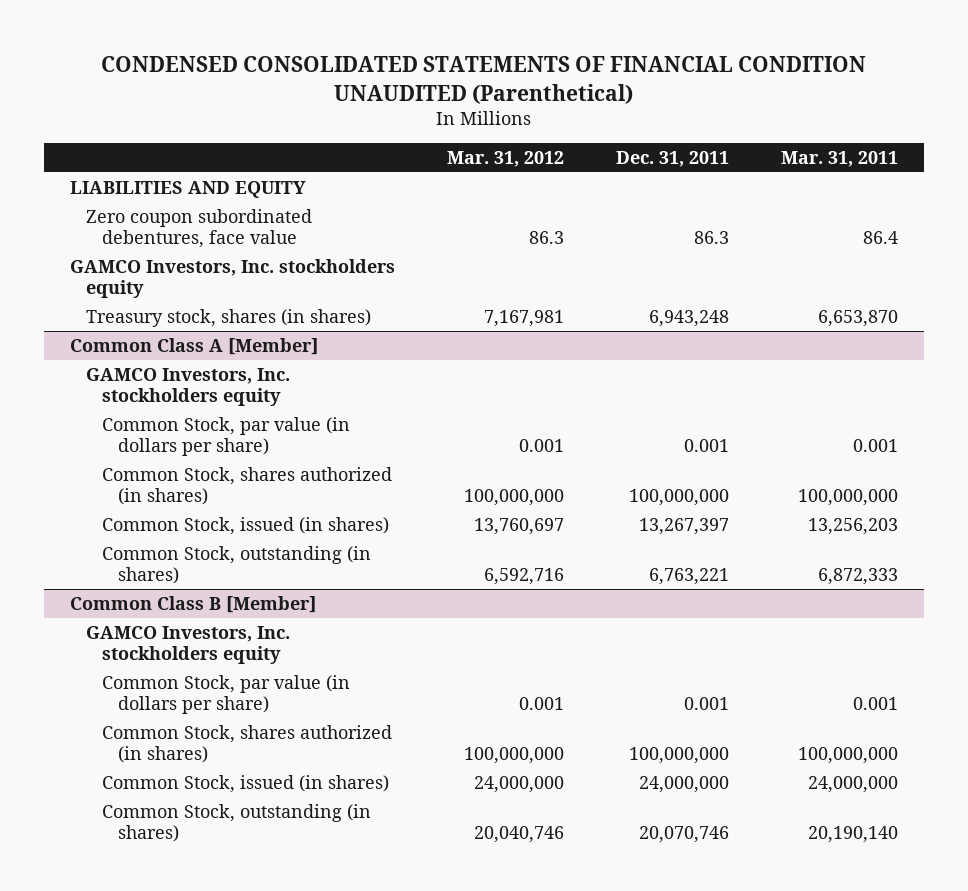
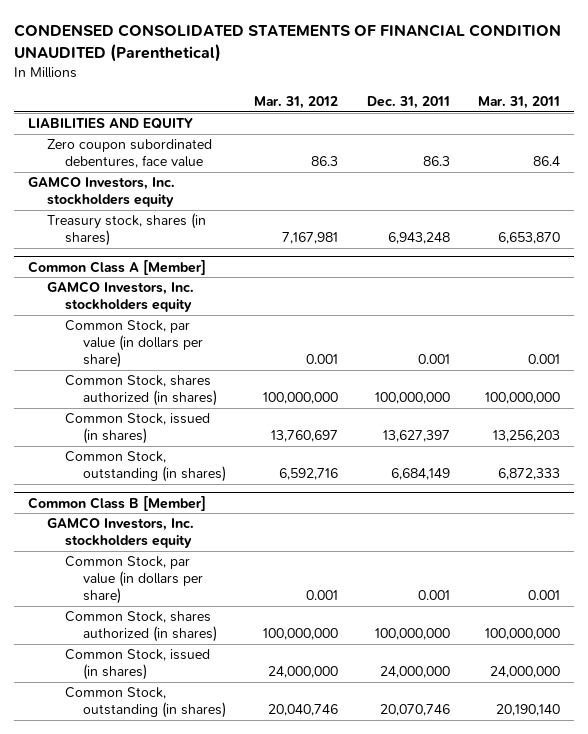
[639,517,730,535] 13,267,397 -> [382,430,450,443] 13,627,397
[649,567,730,585] 6,763,221 -> [390,468,450,481] 6,684,149

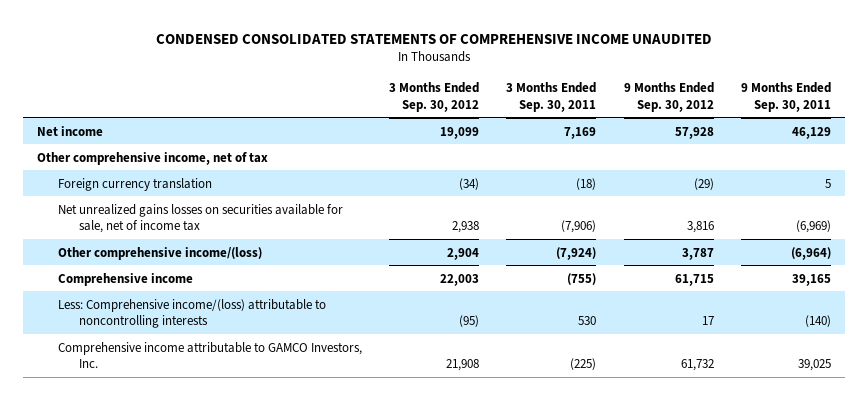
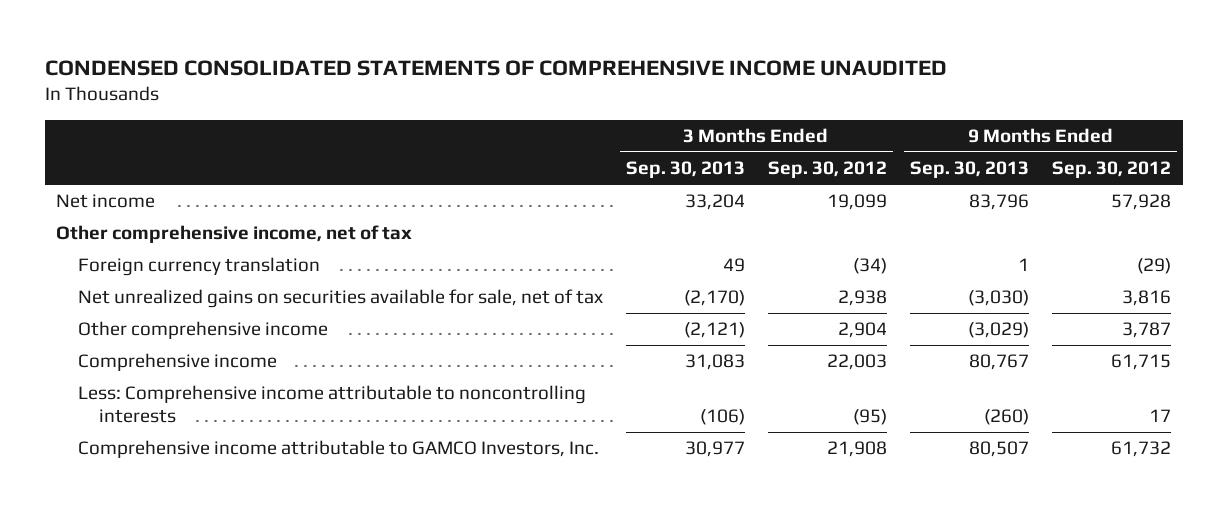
[506,81,597,112] 3 Months Ended Sep. 30, 2011 -> none
[741,81,832,112] 9 Months Ended Sep. 30, 2011 -> none
none -> [625,161,745,179] Sep. 30, 2013
none -> [910,161,1030,179] Sep. 30, 2013
[57,203,343,234] Net unrealized gains losses on securities available for sale, net of income tax -> [77,289,603,309] Net unrealized gains on securities available for sale, net of tax
[57,246,262,260] Other comprehensive income/(loss) -> [77,321,328,340] Other comprehensive income
[57,298,326,329] Less: Comprehensive income/(loss) attributable to noncontrolling interests -> [77,385,586,424] Less: Comprehensive income attributable to noncontrolling interests

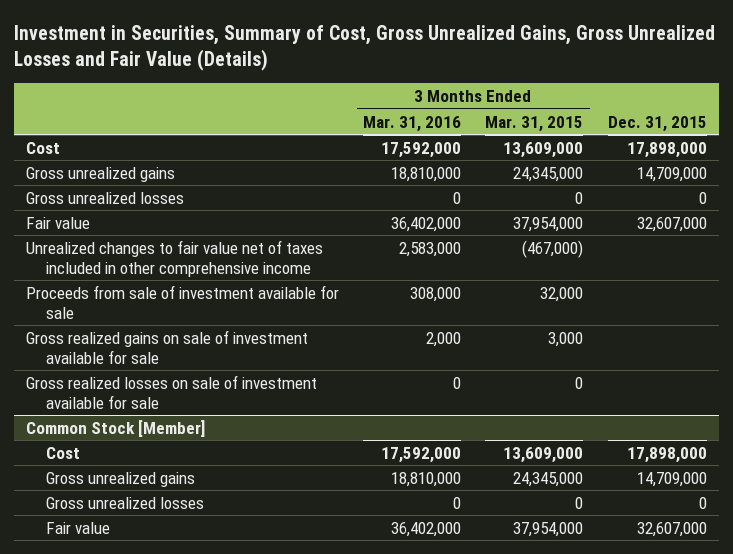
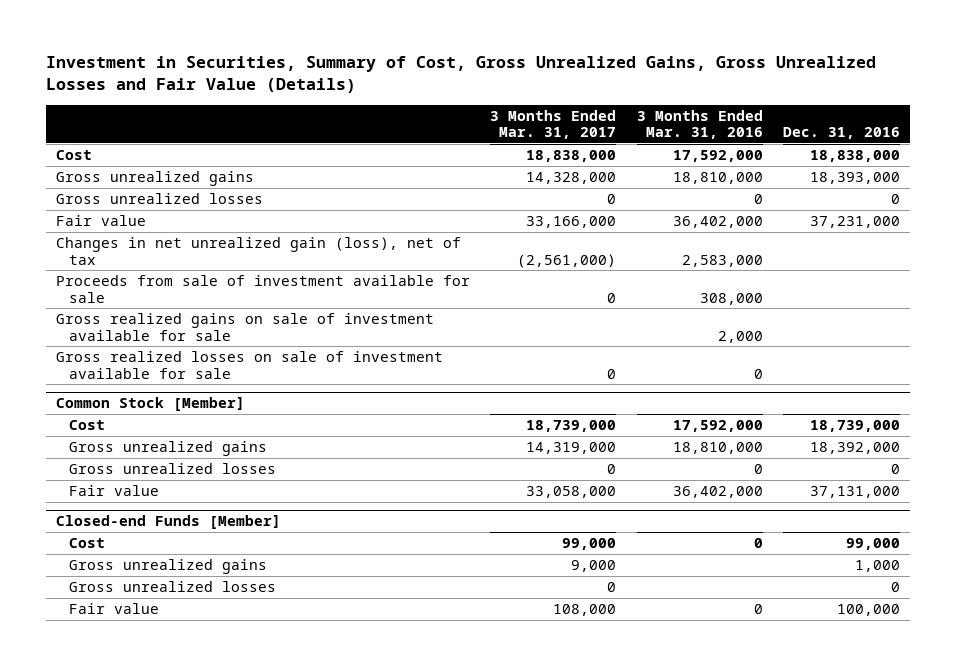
[485,115,584,132] Mar. 31, 2015 -> none
[607,115,707,132] Dec. 31, 2015 -> none
none -> [490,109,617,140] 3 Months Ended Mar. 31, 2017
none -> [783,127,901,140] Dec. 31, 2016
[25,239,323,277] Unrealized changes to fair value net of taxes included in other comprehensive income -> [56,236,462,265] Changes in net unrealized gain (loss), net of tax
none -> [56,515,282,530] Closed-end Funds [Member]
none -> [68,537,105,548] Cost
none -> [68,558,267,574] Gross unrealized gains
none -> [68,580,276,592] Gross unrealized losses
none -> [68,602,159,614] Fair value

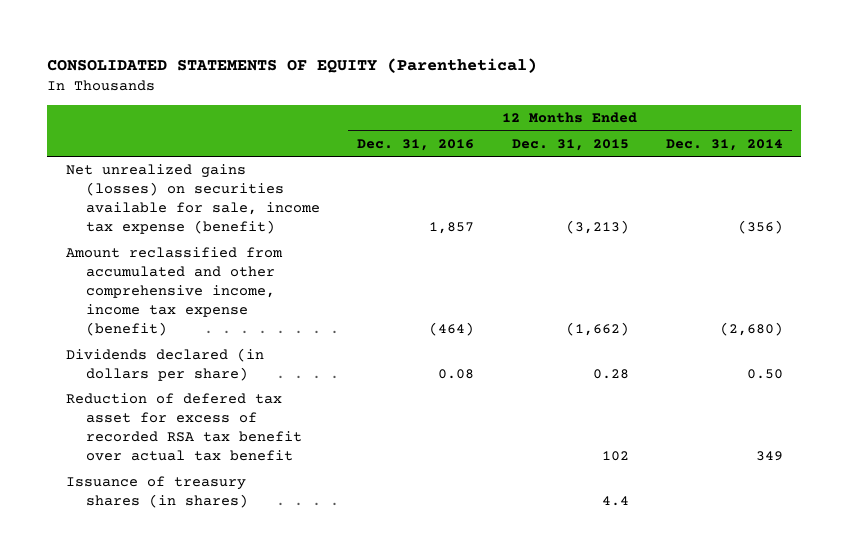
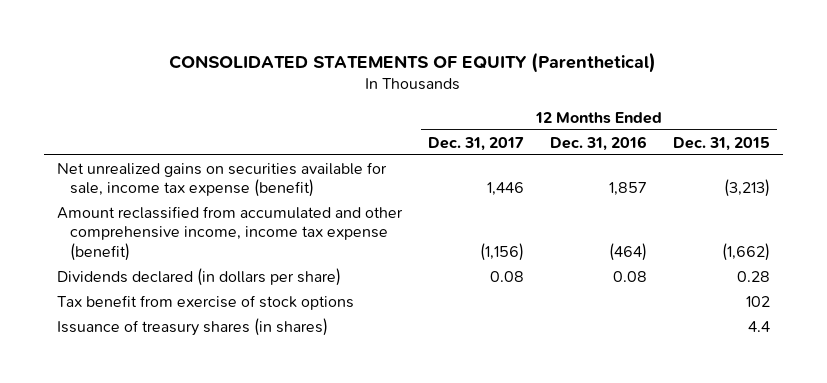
[665,138,783,151] Dec. 31, 2014 -> none
none -> [427,136,524,151] Dec. 31, 2017
[65,164,321,235] Net unrealized gains (losses) on securities available for sale, income tax expense (benefit) -> [56,161,387,198] Net unrealized gains on securities available for sale, income tax expense (benefit)
[65,393,303,462] Reduction of defered tax asset for excess of recorded RSA tax benefit over actual tax benefit -> [56,294,354,310] Tax benefit from exercise of stock options

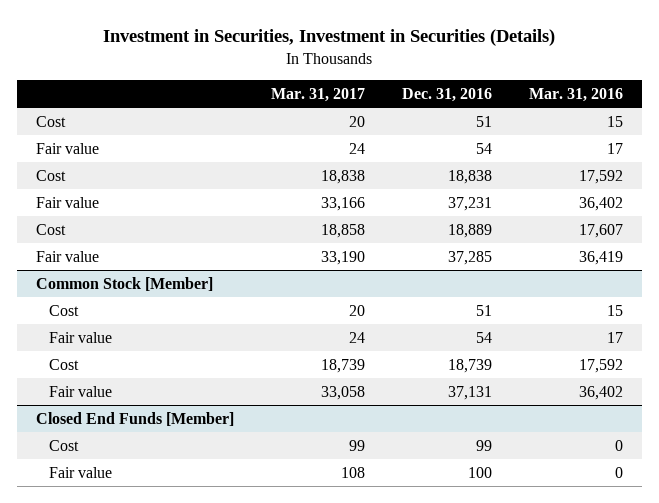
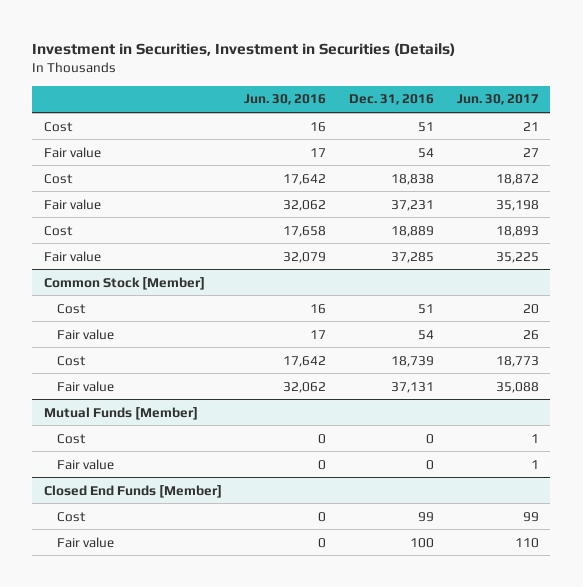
[270,87,365,102] Mar. 31, 2017 -> none
[529,87,624,102] Mar. 31, 2016 -> none
none -> [244,94,327,106] Jun. 30, 2016
none -> [456,94,539,106] Jun. 30, 2017
none -> [43,406,198,420] Mutual Funds [Member]
none -> [56,433,86,444] Cost
none -> [56,458,114,470] Fair value

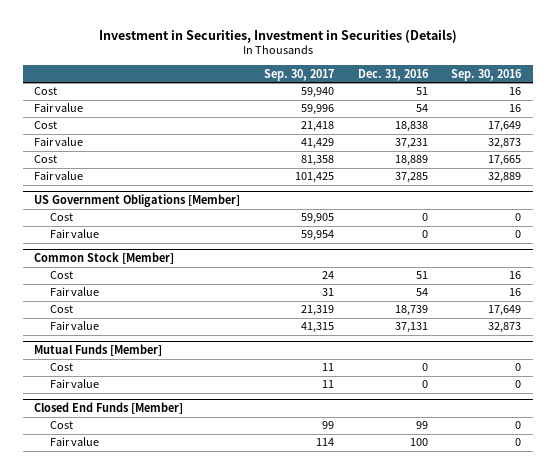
[244,94,327,106] Jun. 30, 2016 -> none
[456,94,539,106] Jun. 30, 2017 -> none
none -> [264,68,335,81] Sep. 30, 2017
none -> [451,68,523,81] Sep. 30, 2016
none -> [34,194,241,208] US Government Obligations [Member]
none -> [49,213,73,222] Cost
none -> [49,229,99,239] Fair value

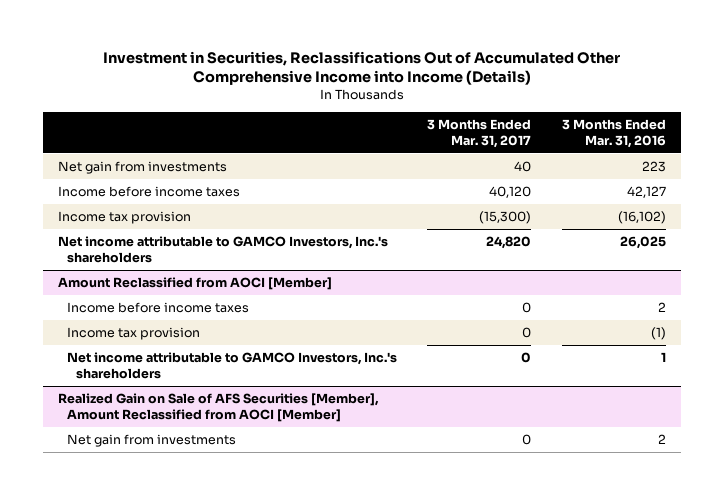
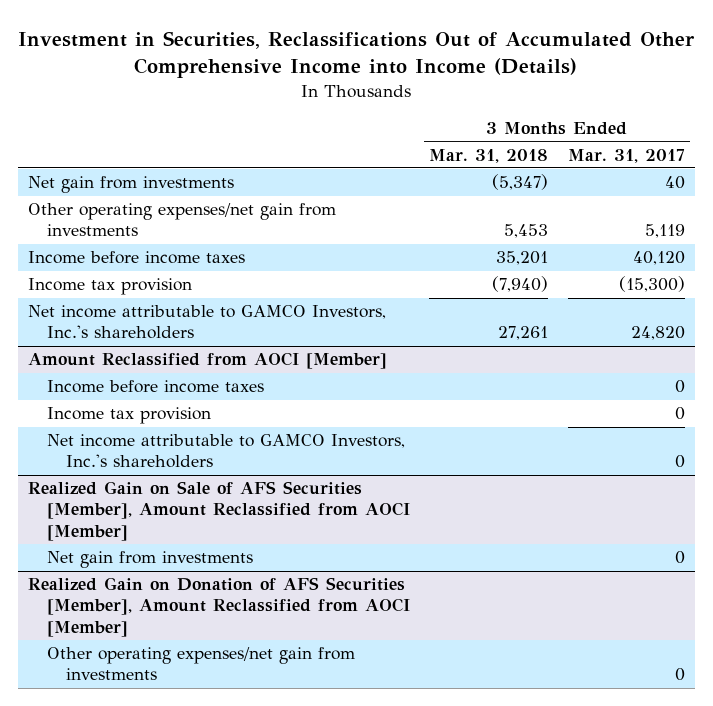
[561,119,666,148] 3 Months Ended Mar. 31, 2016 -> none
none -> [429,148,549,163] Mar. 31, 2018
none -> [27,203,336,237] Other operating expenses/net gain from investments
none -> [27,577,410,637] Realized Gain on Donation of AFS Securities [Member], Amount Reclassified from AOCI [Member]
none -> [46,647,355,681] Other operating expenses/net gain from investments

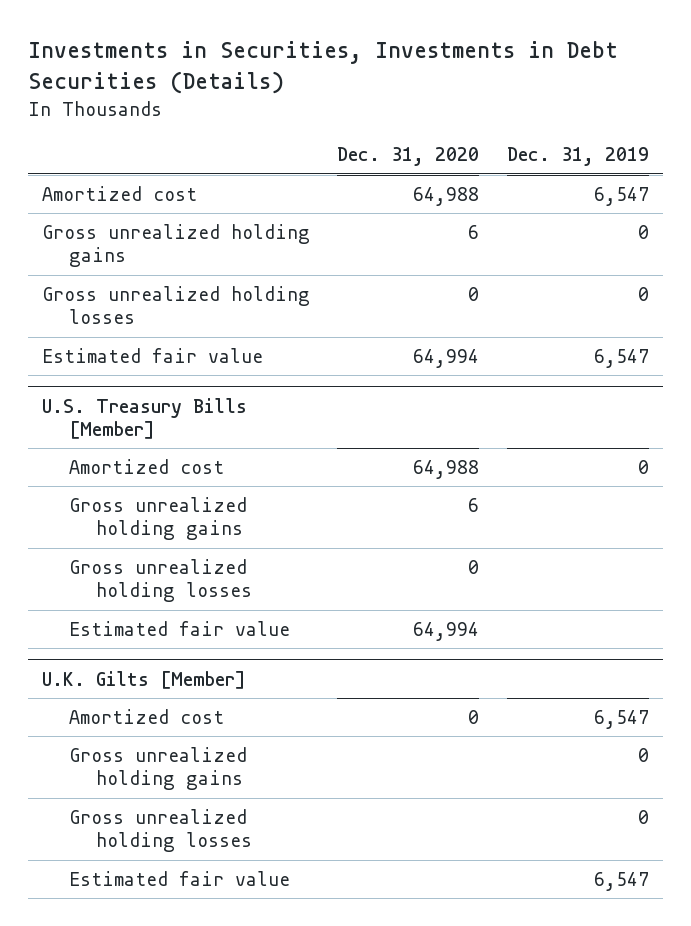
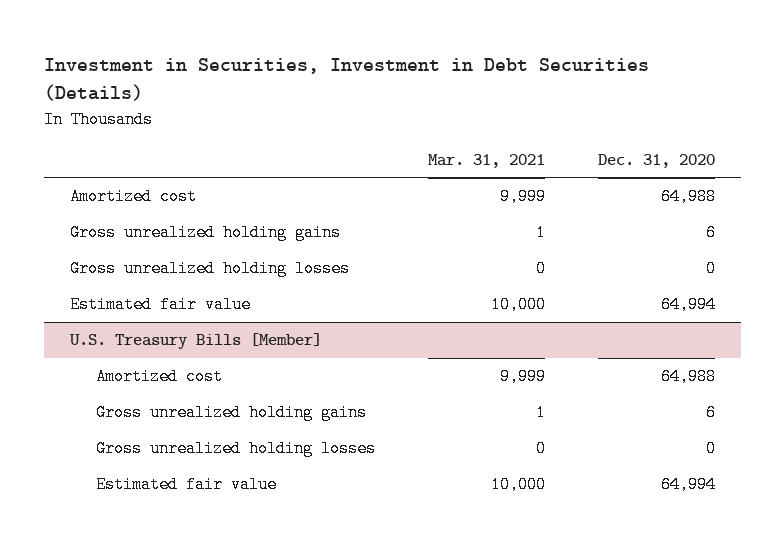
[27,41,618,95] Investments in Securities, Investments in Debt Securities (Details) -> [43,58,649,102] Investment in Securities, Investment in Debt Securities (Details)
[507,147,650,167] Dec. 31, 2019 -> none
none -> [427,153,545,168] Mar. 31, 2021
[41,670,246,689] U.K. Gilts [Member] -> none
[68,708,224,724] Amortized cost -> none
[68,746,247,791] Gross unrealized holding gains -> none
[68,808,252,853] Gross unrealized holding losses -> none
[68,870,290,886] Estimated fair value -> none

